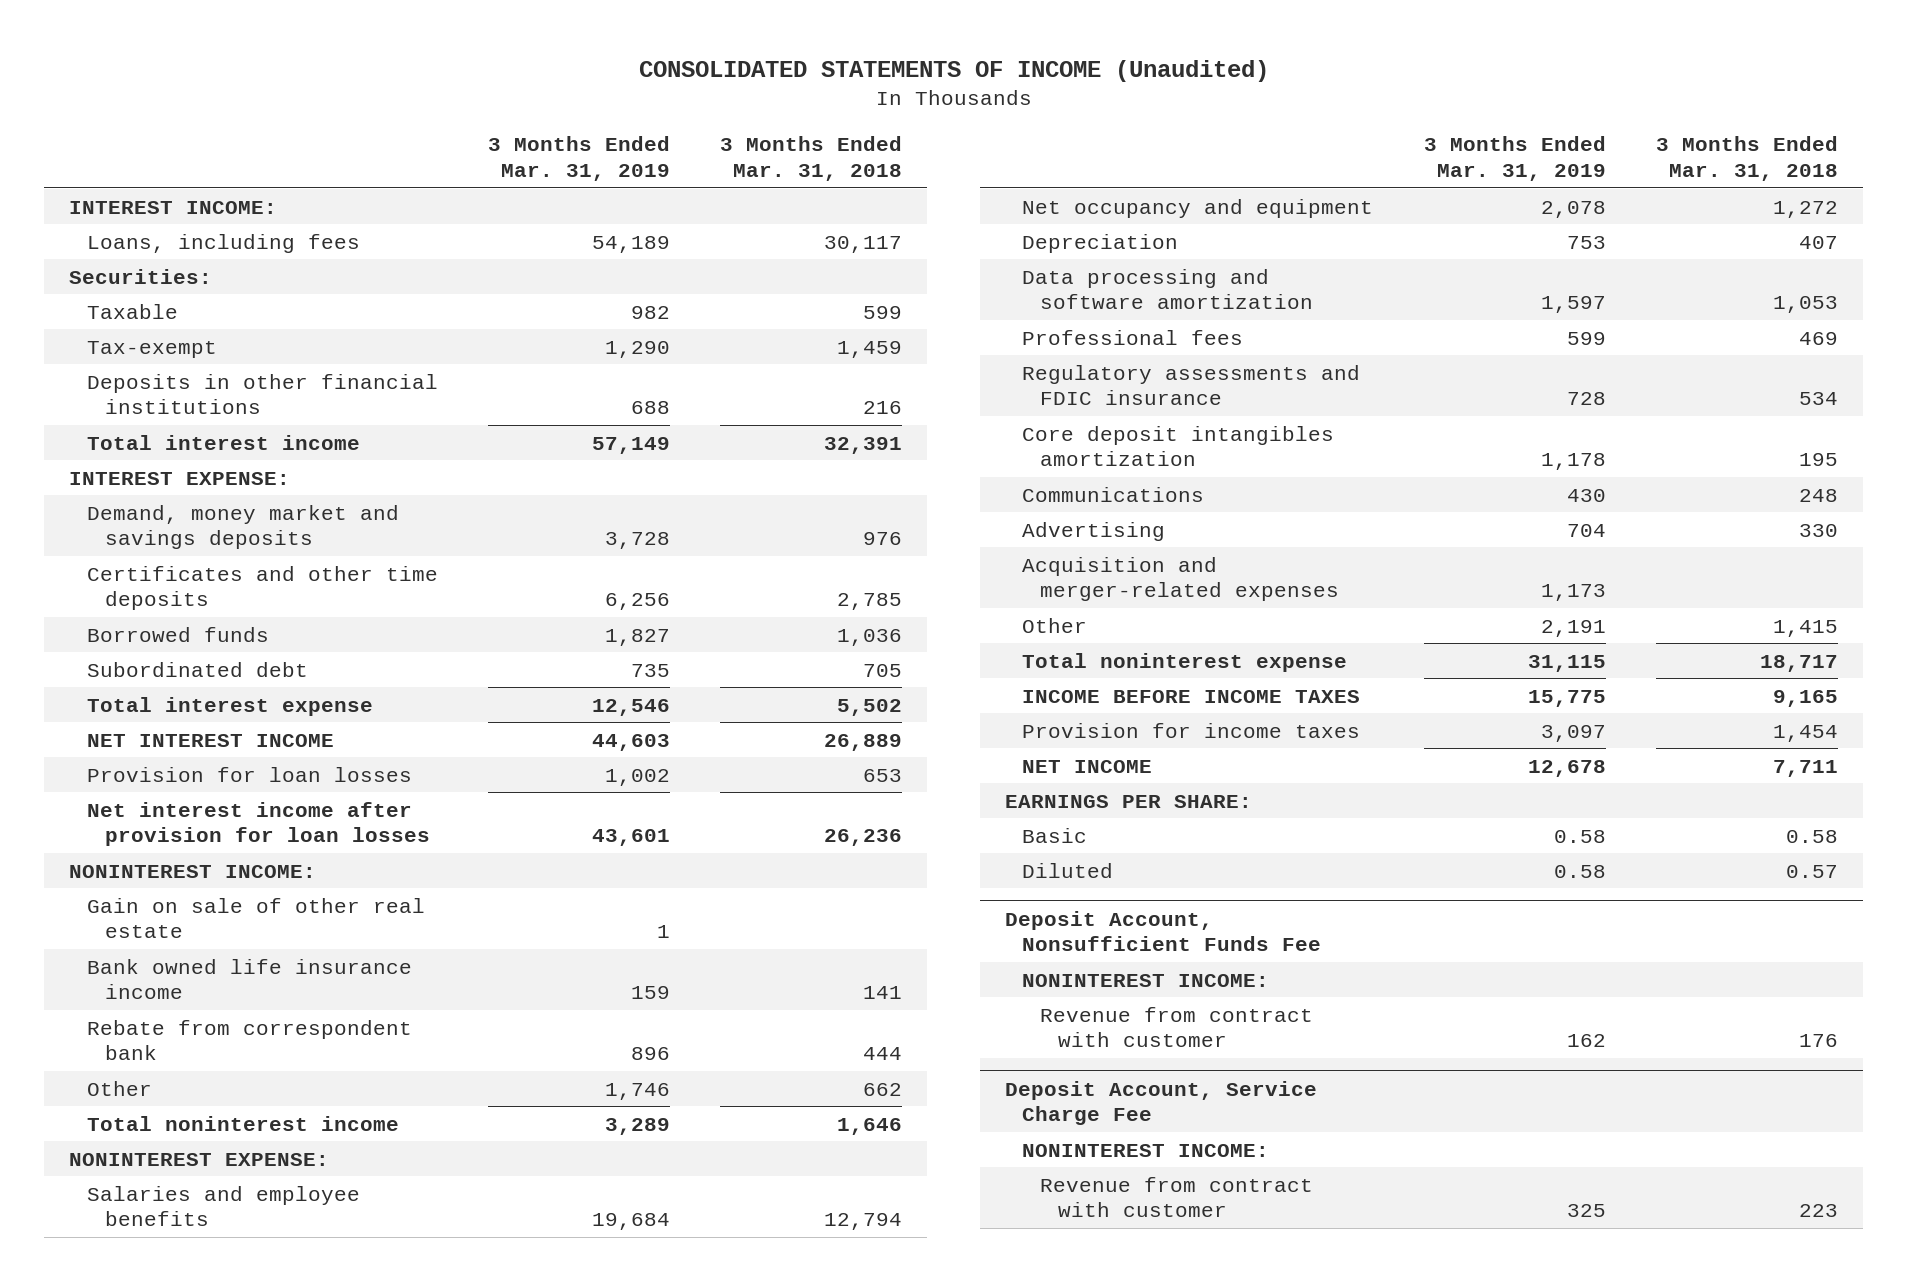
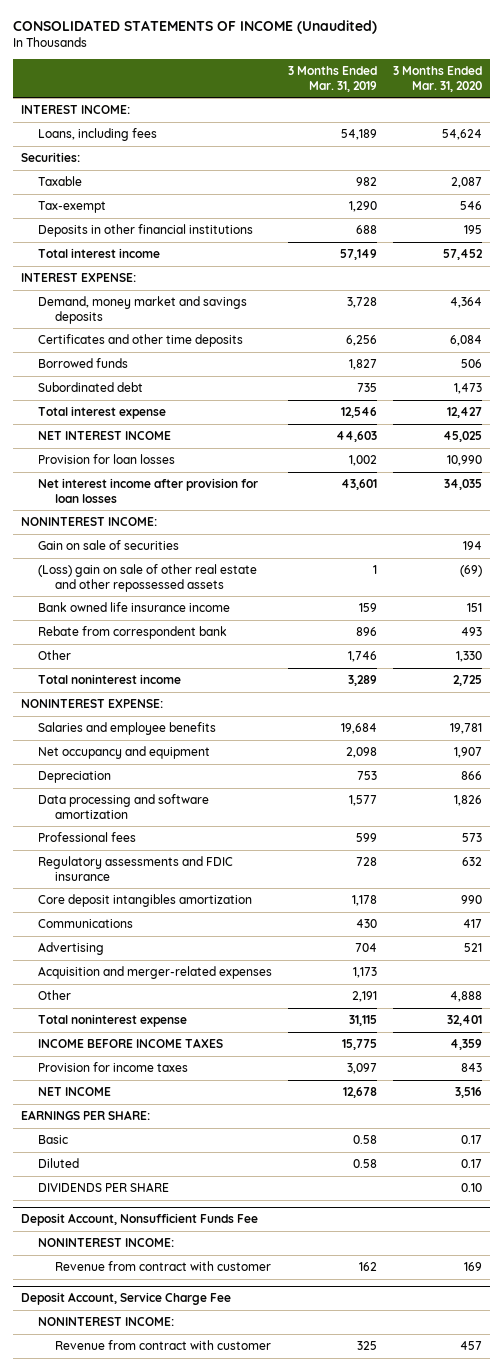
[720,136,903,181] 3 Months Ended Mar. 31, 2018 -> none
none -> [392,66,482,92] 3 Months Ended Mar. 31, 2020
none -> [37,540,179,551] Gain on sale of securities
[86,897,425,939] Gain on sale of other real estate -> [37,564,257,592] (Loss) gain on sale of other real estate and other repossessed assets
[1540,200,1606,218] 2,078 -> [345,747,377,759] 2,098
[1540,296,1606,314] 1,597 -> [348,795,377,807] 1,577
none -> [37,1182,169,1193] DIVIDENDS PER SHARE

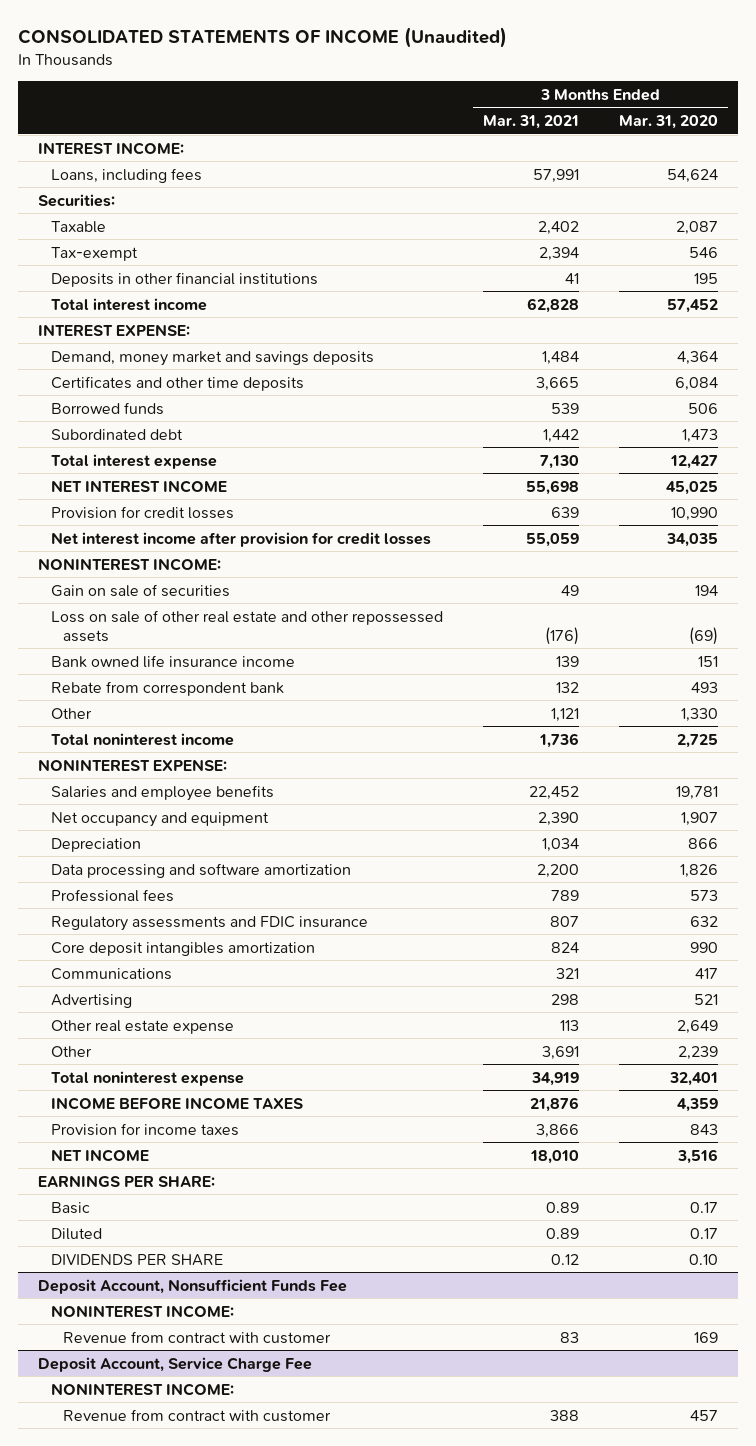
[287,66,377,92] 3 Months Ended Mar. 31, 2019 -> none
none -> [482,115,579,130] Mar. 31, 2021
[37,454,175,465] Provision for loan losses -> [50,505,234,519] Provision for credit losses
[37,478,258,503] Net interest income after provision for loan losses -> [50,531,431,547] Net interest income after provision for credit losses
[37,564,257,592] (Loss) gain on sale of other real estate and other repossessed assets -> [50,609,443,642] Loss on sale of other real estate and other repossessed assets
[37,966,272,980] Acquisition and merger-related expenses -> none
none -> [50,1019,234,1034] Other real estate expense
[449,991,482,1003] 4,888 -> [678,1045,719,1060] 2,239

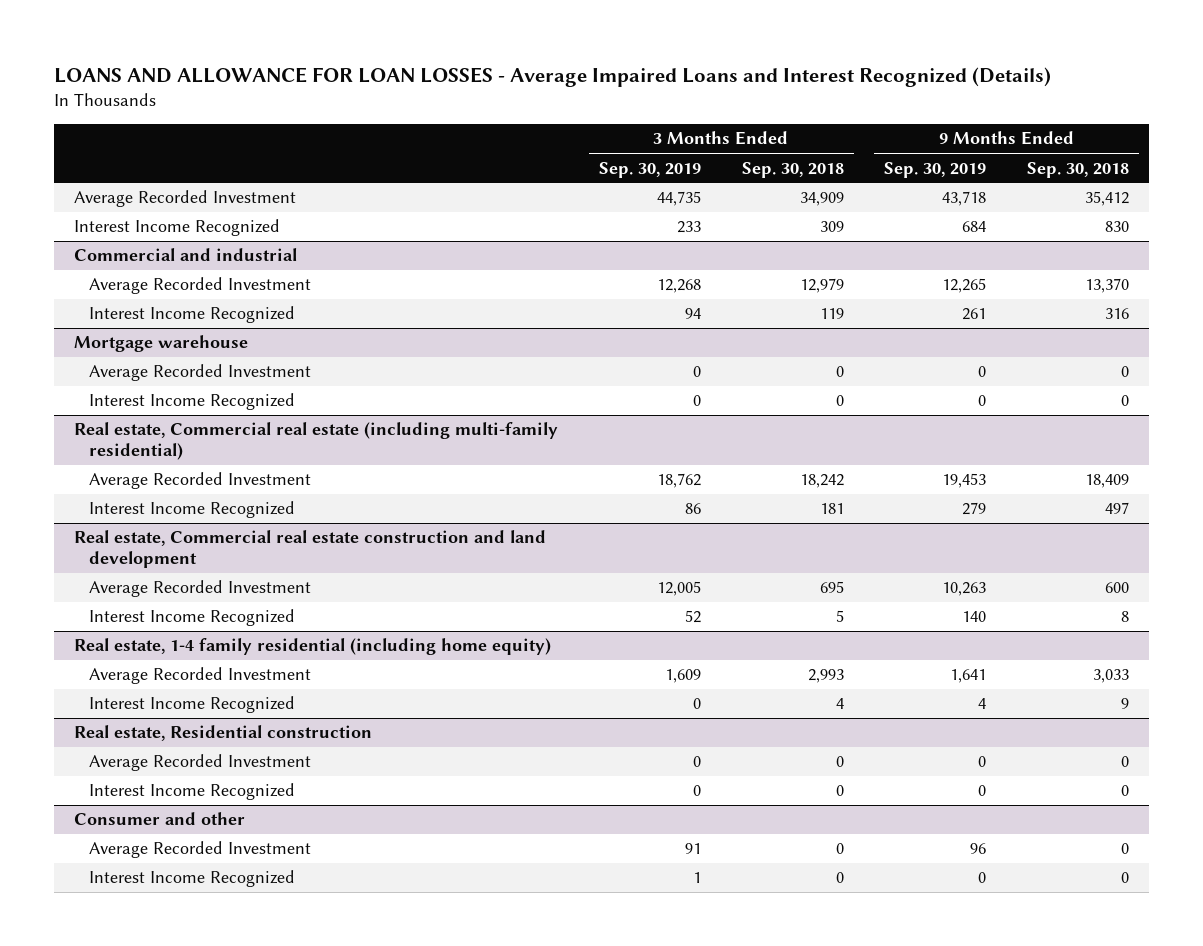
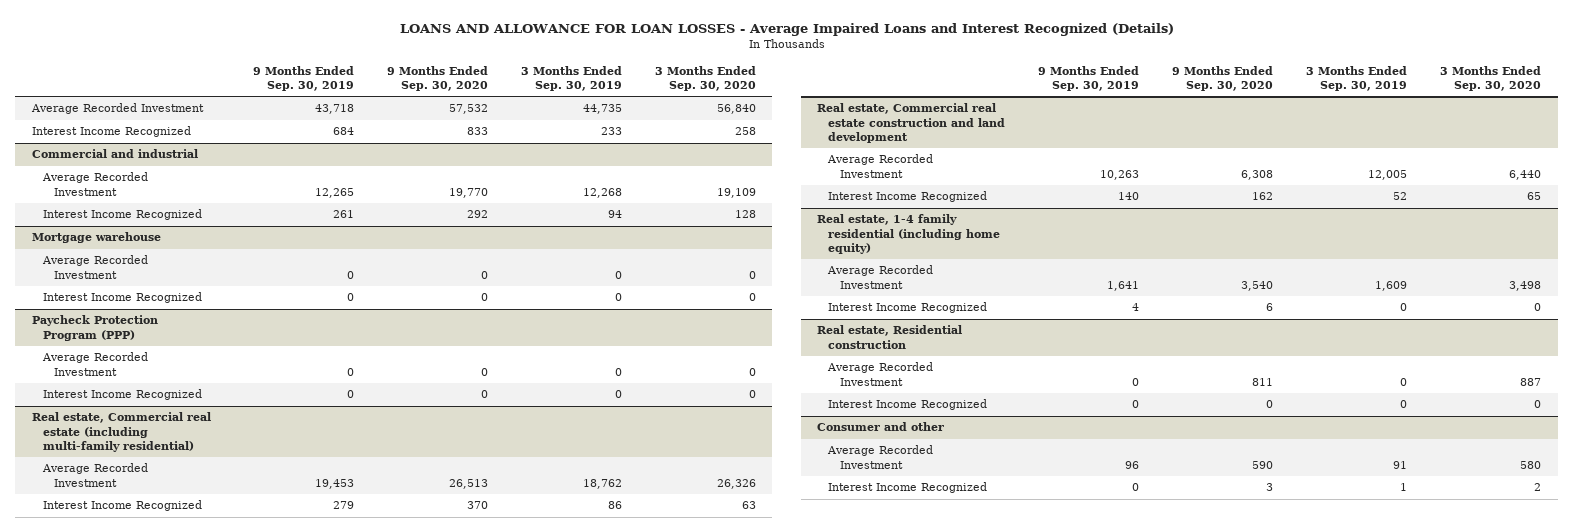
[741,161,844,178] Sep. 30, 2018 -> none
[1027,161,1130,178] Sep. 30, 2018 -> none
none -> [387,65,489,91] 9 Months Ended Sep. 30, 2020
none -> [654,65,756,91] 3 Months Ended Sep. 30, 2020
none -> [31,315,158,341] Paycheck Protection Program (PPP)
none -> [42,352,149,376] Average Recorded Investment
none -> [43,389,203,401] Interest Income Recognized

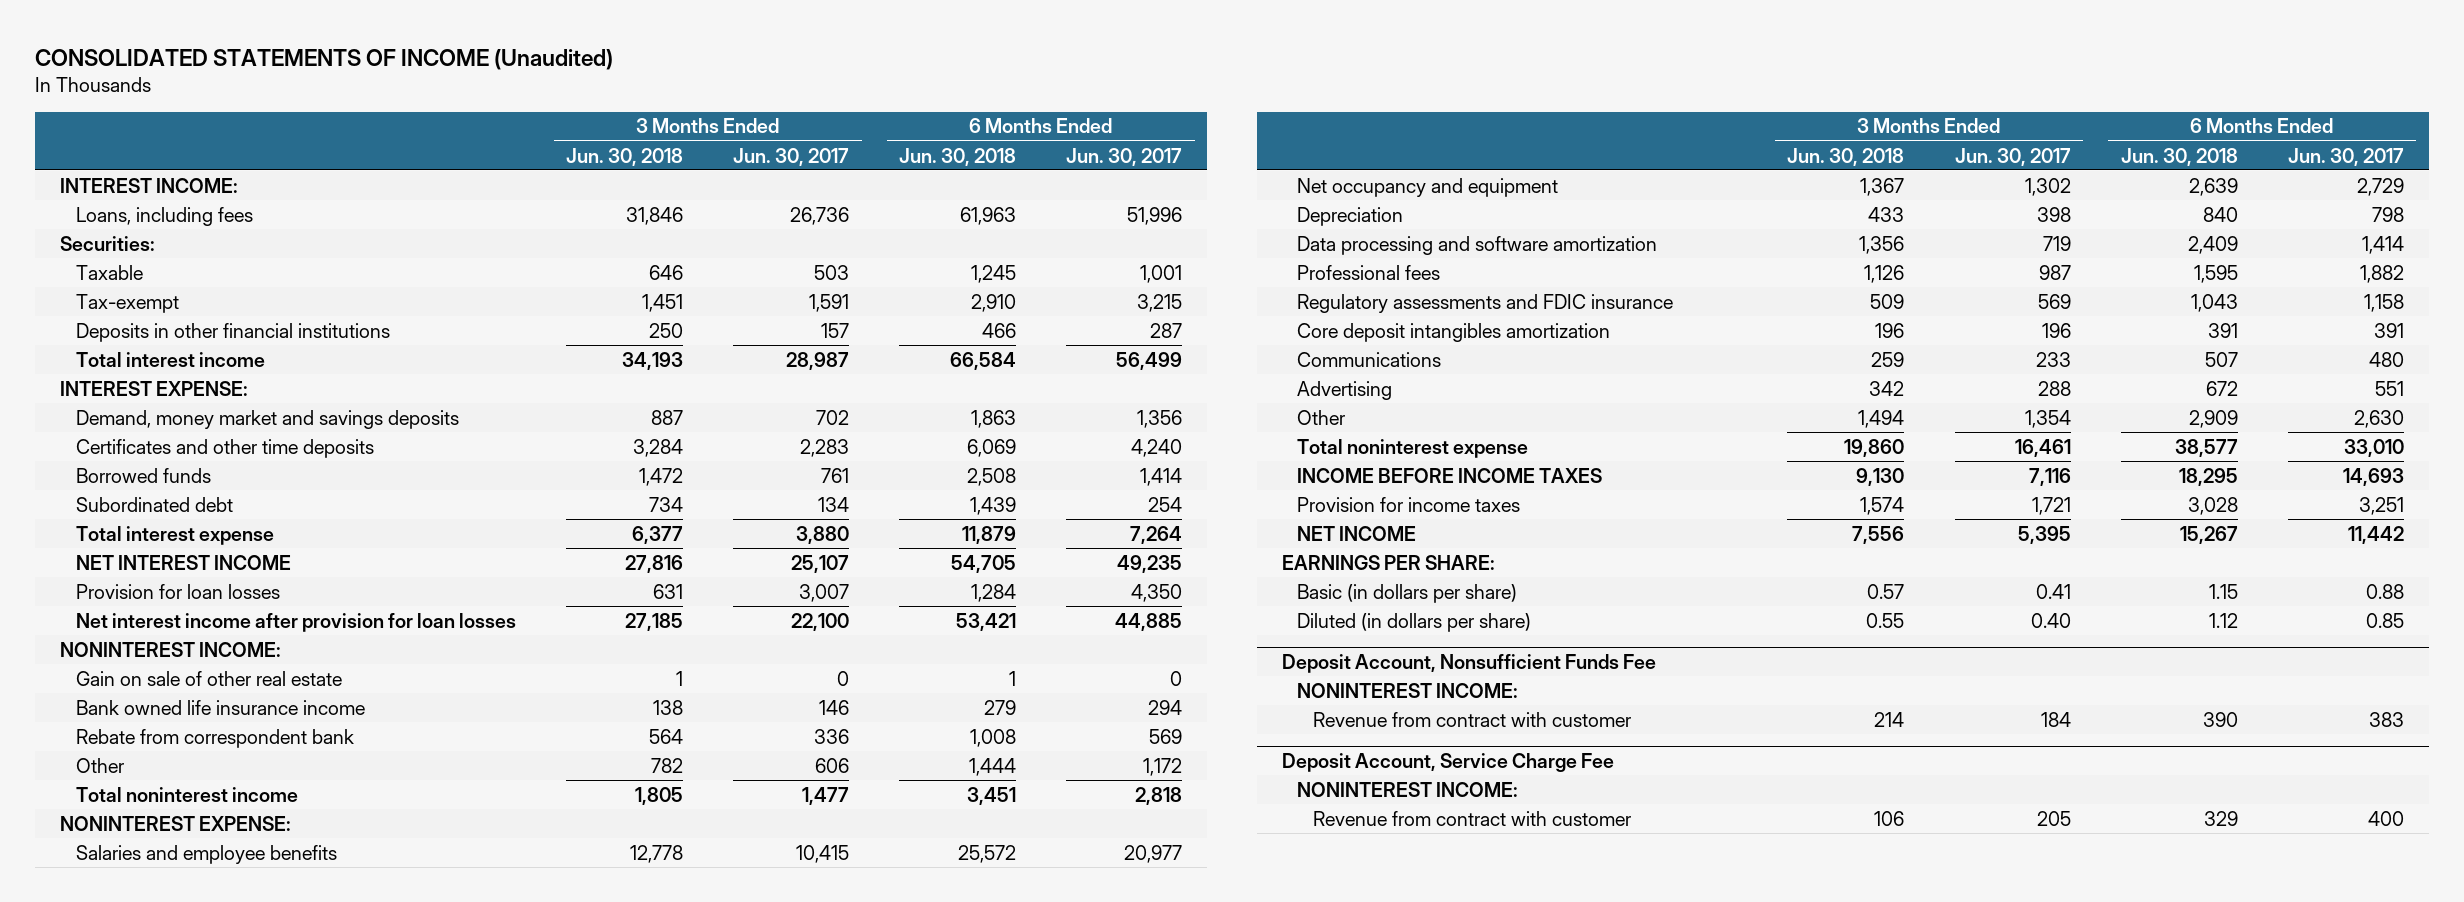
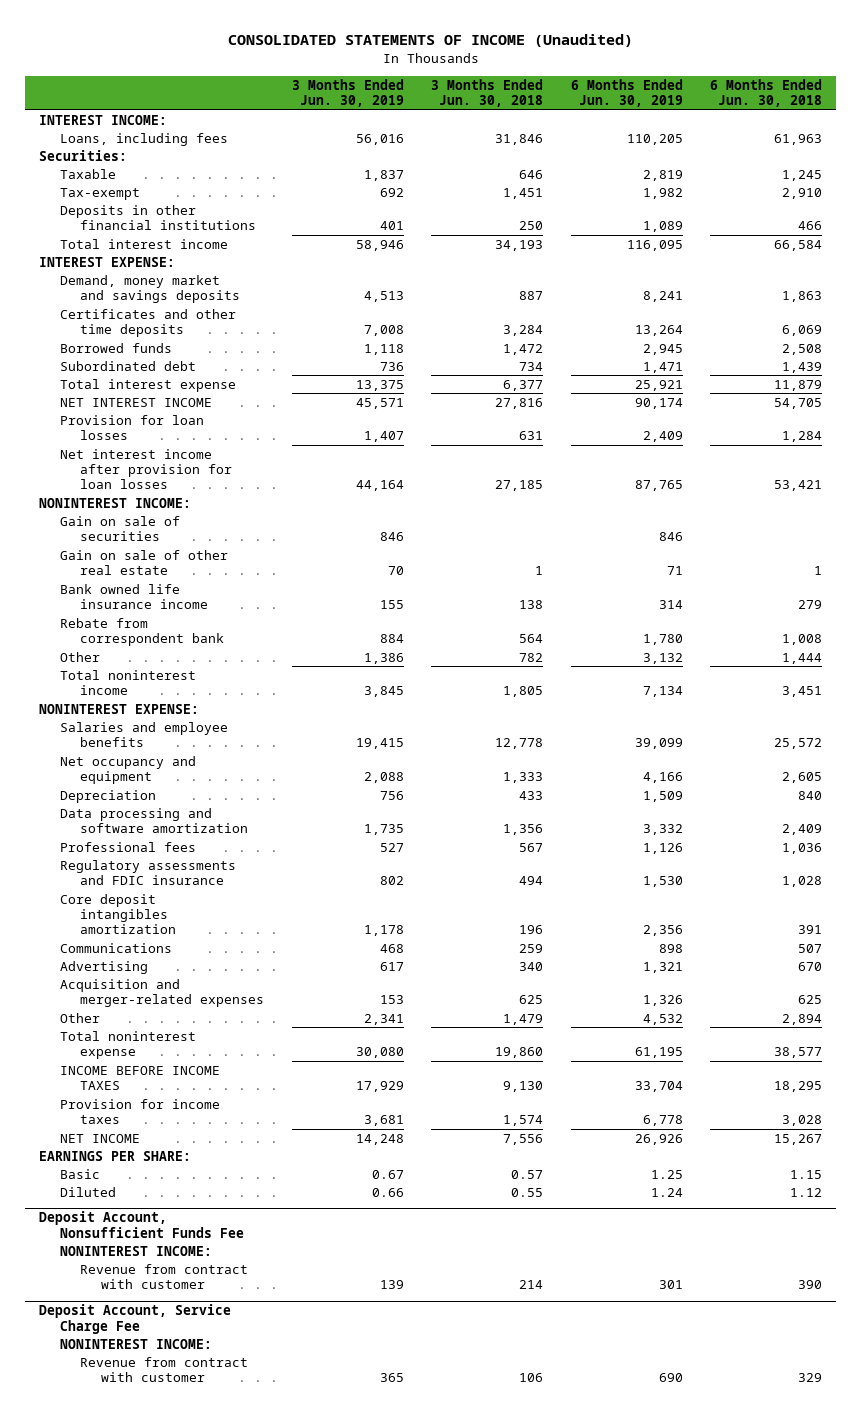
[733,147,850,166] Jun. 30, 2017 -> none
[1066,147,1183,166] Jun. 30, 2017 -> none
none -> [291,78,404,108] 3 Months Ended Jun. 30, 2019
none -> [570,78,683,108] 6 Months Ended Jun. 30, 2019
none -> [59,515,180,542] Gain on sale of securities
[1860,177,1905,196] 1,367 -> [503,772,544,784] 1,333
[2188,177,2238,196] 2,639 -> [782,772,823,784] 2,605
[1864,264,1905,283] 1,126 -> [519,842,544,852] 567
[2193,264,2238,283] 1,595 -> [782,842,823,854] 1,036
[1870,293,1905,309] 509 -> [519,876,544,886] 494
[2190,293,2238,312] 1,043 -> [782,876,823,888] 1,028
[1869,380,1905,396] 342 -> [519,961,544,971] 340
[2205,380,2238,396] 672 -> [798,961,823,971] 670
none -> [59,978,265,1008] Acquisition and merger-related expenses
[1858,409,1905,428] 1,494 -> [503,1013,544,1025] 1,479
[2188,409,2238,428] 2,909 -> [782,1013,823,1025] 2,894
[1297,583,1518,603] Basic (in dollars per share) -> [59,1168,100,1179] Basic
[1297,612,1532,632] Diluted (in dollars per share) -> [59,1186,116,1197] Diluted

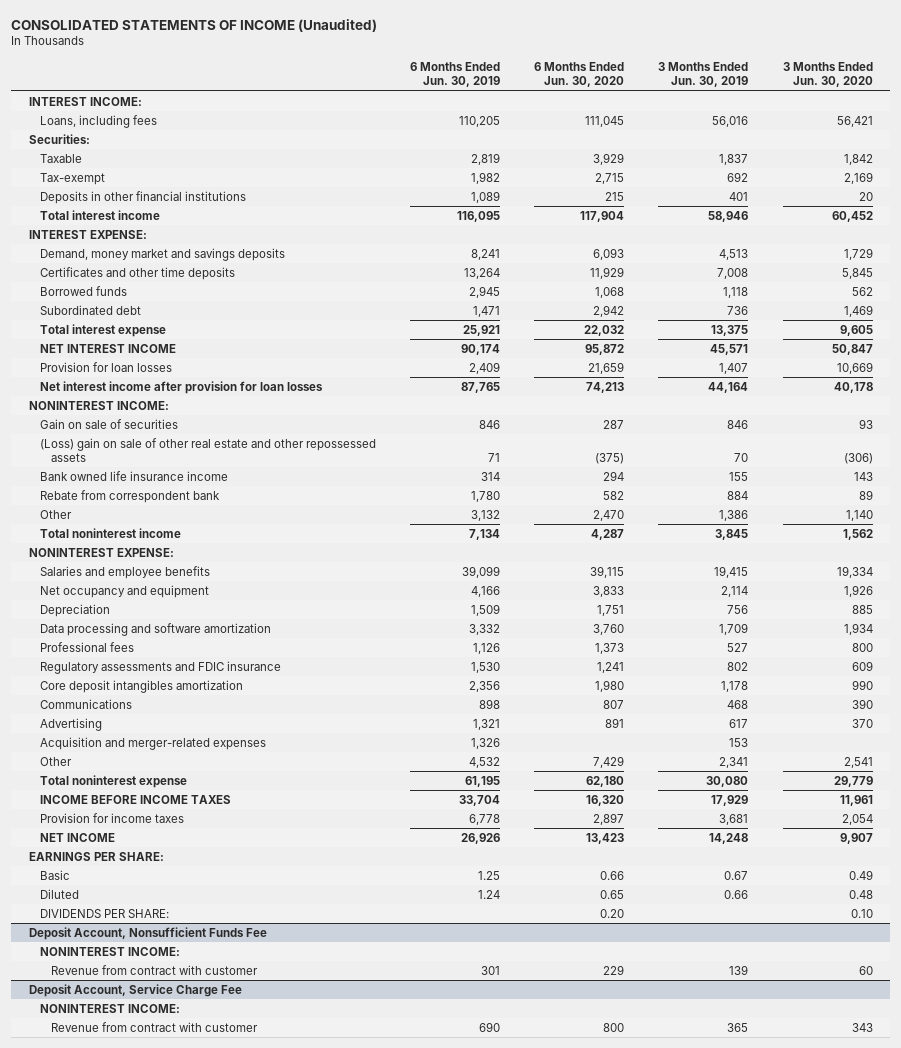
[431,78,544,108] 3 Months Ended Jun. 30, 2018 -> none
[710,78,823,108] 6 Months Ended Jun. 30, 2018 -> none
none -> [534,62,625,88] 6 Months Ended Jun. 30, 2020
none -> [782,62,873,88] 3 Months Ended Jun. 30, 2020
[59,549,228,576] Gain on sale of other real estate -> [39,437,376,462] (Loss) gain on sale of other real estate and other repossessed assets
[363,772,404,784] 2,088 -> [721,585,749,597] 2,114
[363,824,404,836] 1,735 -> [719,622,749,635] 1,709
none -> [39,908,169,918] DIVIDENDS PER SHARE:

